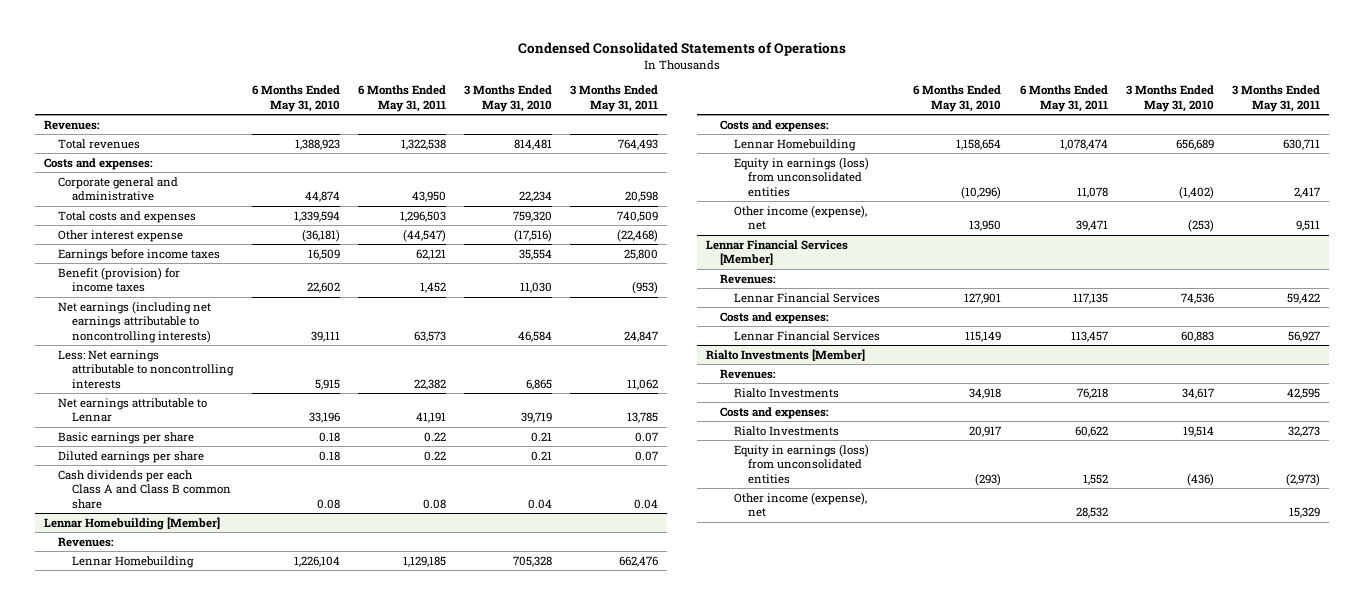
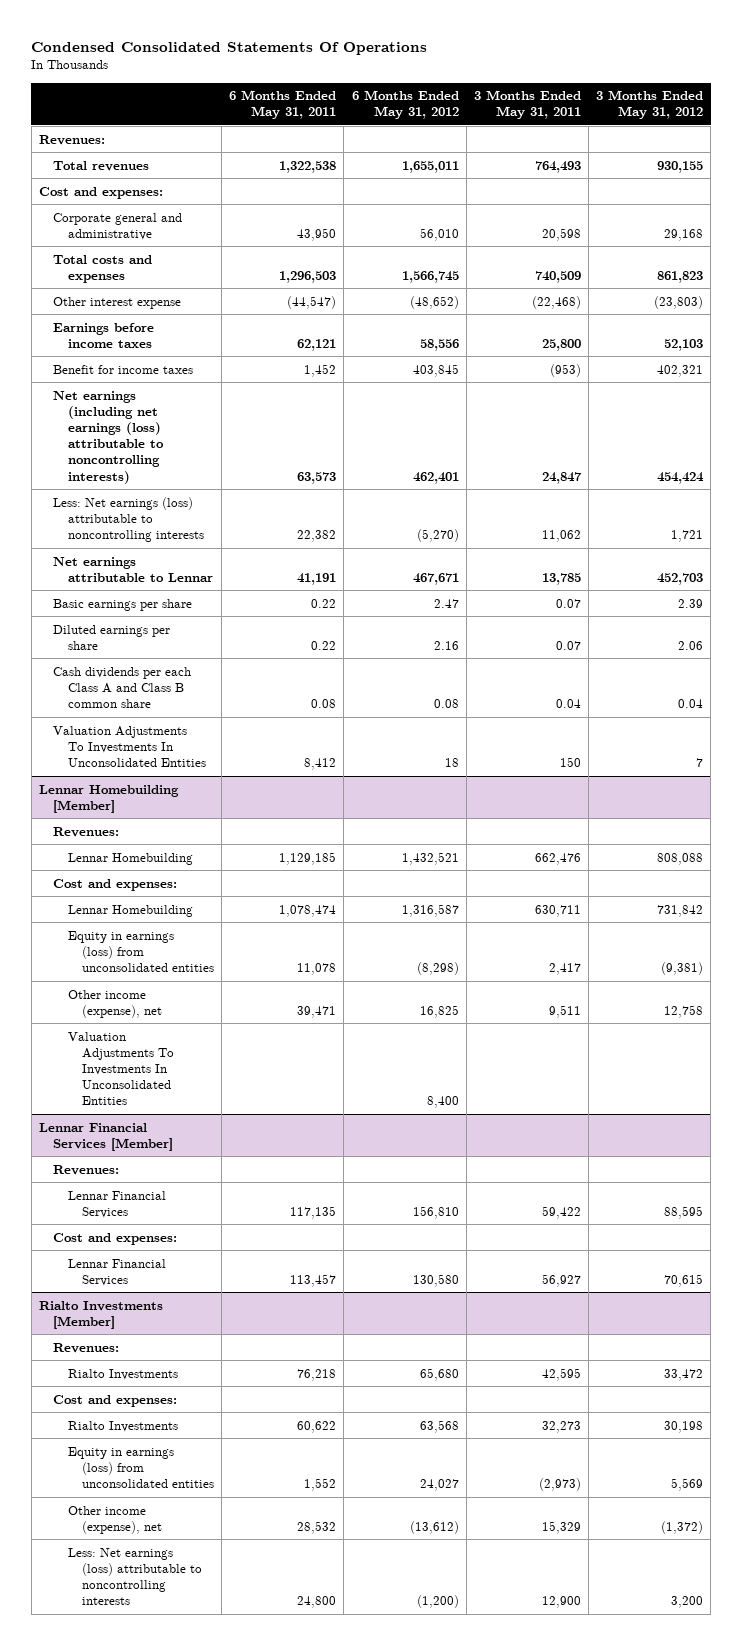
[518,41,847,56] Condensed Consolidated Statements of Operations -> [31,41,428,55] Condensed Consolidated Statements Of Operations
[251,85,340,112] 6 Months Ended May 31, 2010 -> none
[464,85,553,112] 3 Months Ended May 31, 2010 -> none
none -> [351,90,459,120] 6 Months Ended May 31, 2012
none -> [596,90,704,120] 3 Months Ended May 31, 2012
[43,157,153,170] Costs and expenses: -> [38,186,163,199] Cost and expenses:
[58,266,181,293] Benefit (provision) for income taxes -> [53,364,194,374] Benefit for income taxes
[58,300,212,343] Net earnings (including net earnings attributable to noncontrolling interests) -> [53,390,164,484] Net earnings (including net earnings (loss) attributable to noncontrolling interests)
[58,349,235,389] Less: Net earnings attributable to noncontrolling interests -> [53,496,204,542] Less: Net earnings (loss) attributable to noncontrolling interests
none -> [53,725,206,767] Valuation Adjustments To Investments In Unconsolidated Entities
[719,119,829,132] Costs and expenses: -> [53,878,178,891] Cost and expenses:
none -> [67,1031,174,1106] Valuation Adjustments To Investments In Unconsolidated Entities
[719,311,829,324] Costs and expenses: -> [53,1232,178,1245] Cost and expenses:
[719,406,829,419] Costs and expenses: -> [53,1394,178,1407] Cost and expenses:
none -> [67,1547,202,1606] Less: Net earnings (loss) attributable to noncontrolling interests

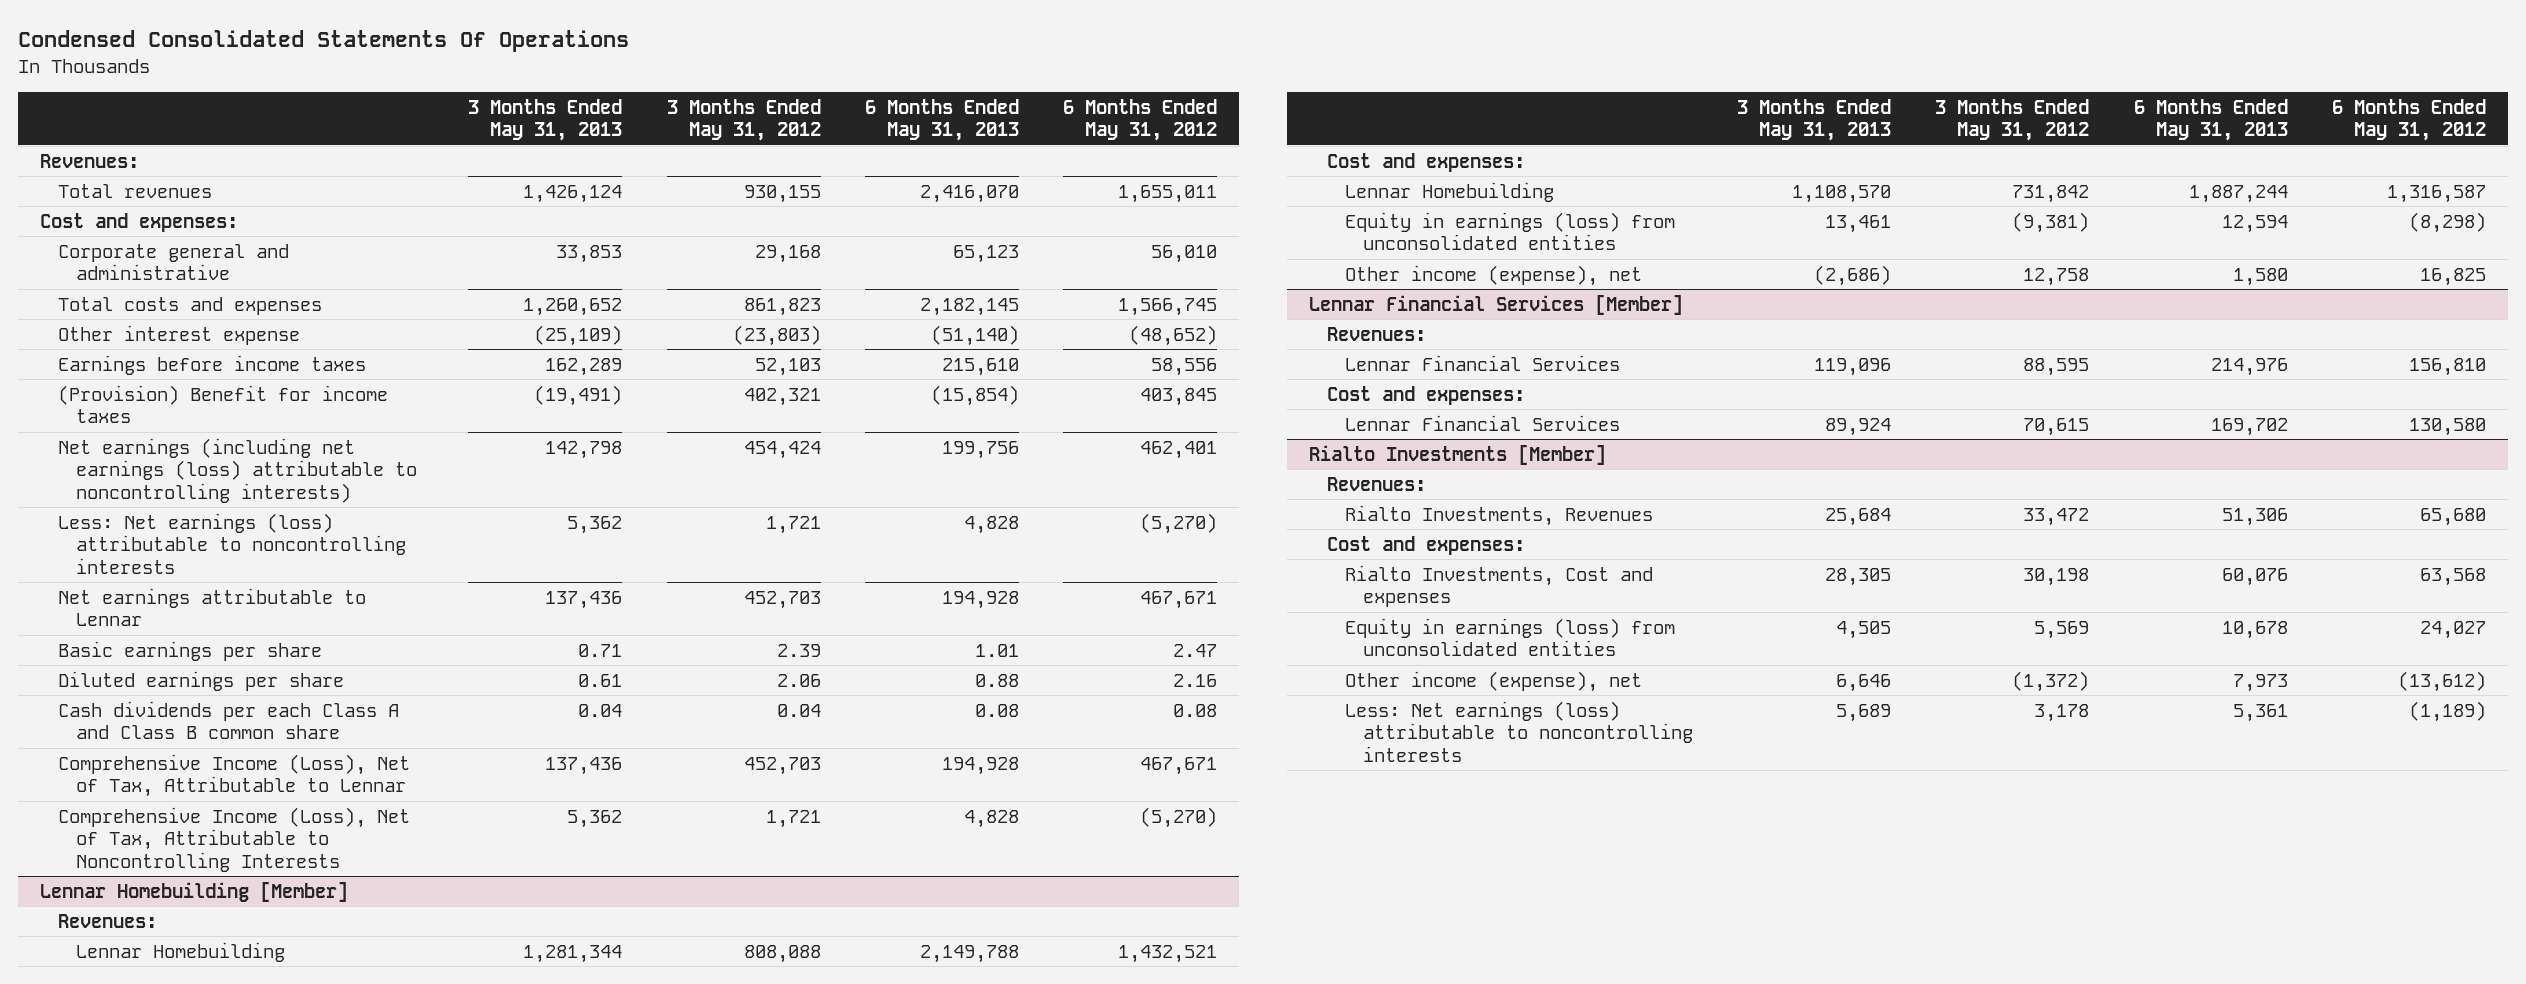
[229,90,337,120] 6 Months Ended May 31, 2011 -> none
[473,90,581,120] 3 Months Ended May 31, 2011 -> none
none -> [468,98,623,142] 3 Months Ended May 31, 2013
none -> [864,98,1019,142] 6 Months Ended May 31, 2013
[53,364,194,374] Benefit for income taxes -> [57,384,388,424] (Provision) Benefit for income taxes
[53,725,206,767] Valuation Adjustments To Investments In Unconsolidated Entities -> none
none -> [57,753,410,798] Comprehensive Income (Loss), Net of Tax, Attributable to Lennar
none -> [57,806,410,873] Comprehensive Income (Loss), Net of Tax, Attributable to Noncontrolling Interests
[67,1031,174,1106] Valuation Adjustments To Investments In Unconsolidated Entities -> none
[67,1368,178,1380] Rialto Investments -> [1344,504,1653,526] Rialto Investments, Revenues
[67,1420,178,1432] Rialto Investments -> [1344,564,1653,608] Rialto Investments, Cost and expenses
[416,1595,459,1609] (1,200) -> [2408,700,2486,722] (1,189)
[671,1596,704,1609] 3,200 -> [2034,703,2090,722] 3,178

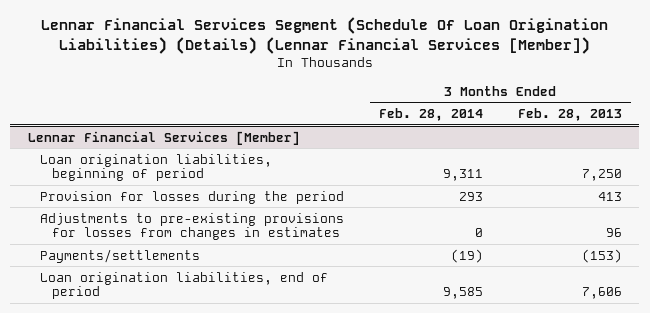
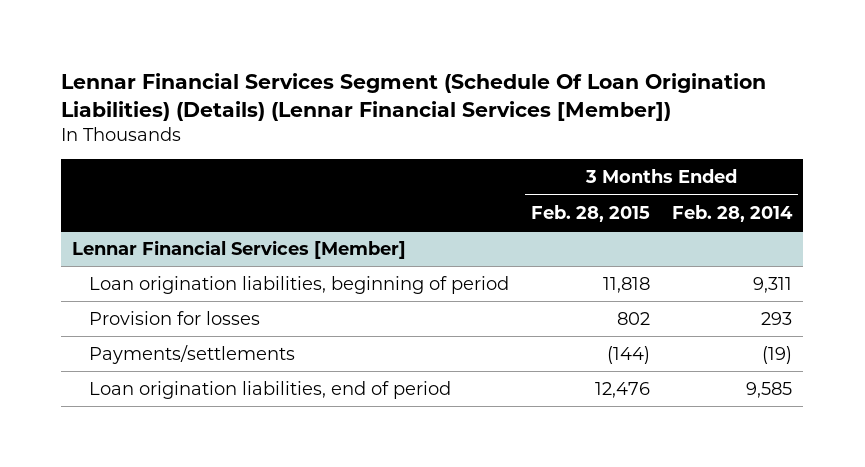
[517,108,622,122] Feb. 28, 2013 -> none
none -> [531,204,651,222] Feb. 28, 2015
[40,212,345,241] Adjustments to pre-existing provisions for losses from changes in estimates -> none
[40,190,345,204] Provision for losses during the period -> [88,311,260,326] Provision for losses

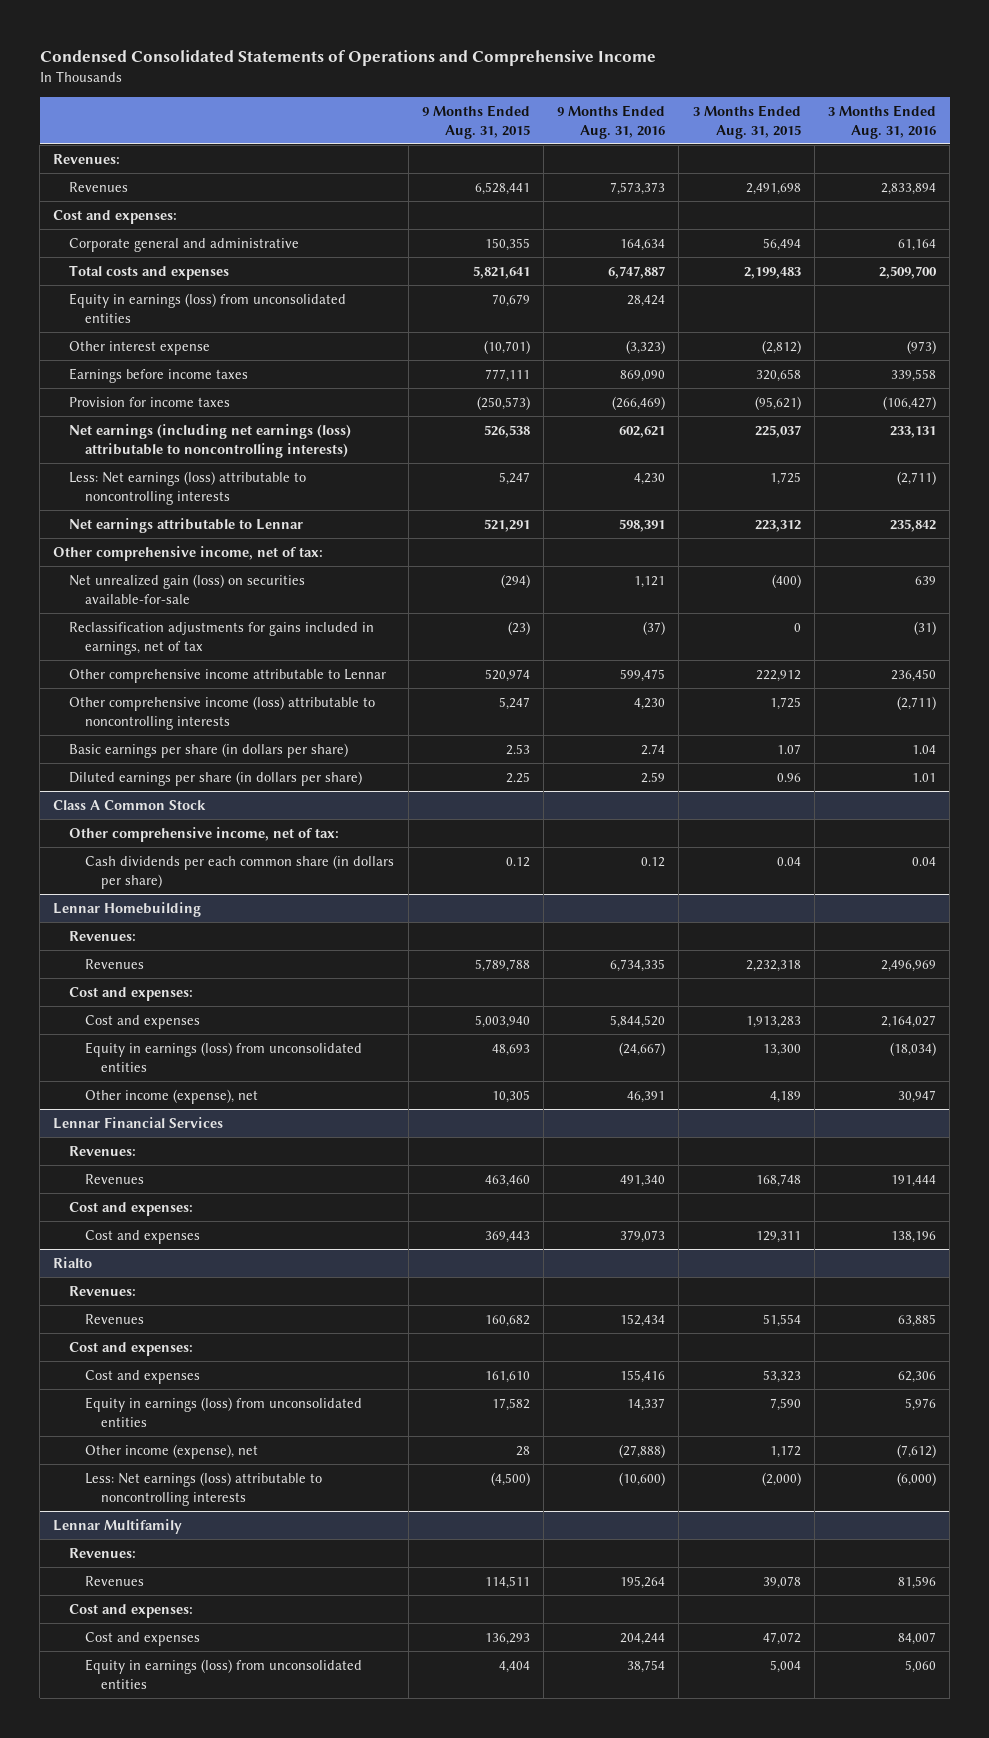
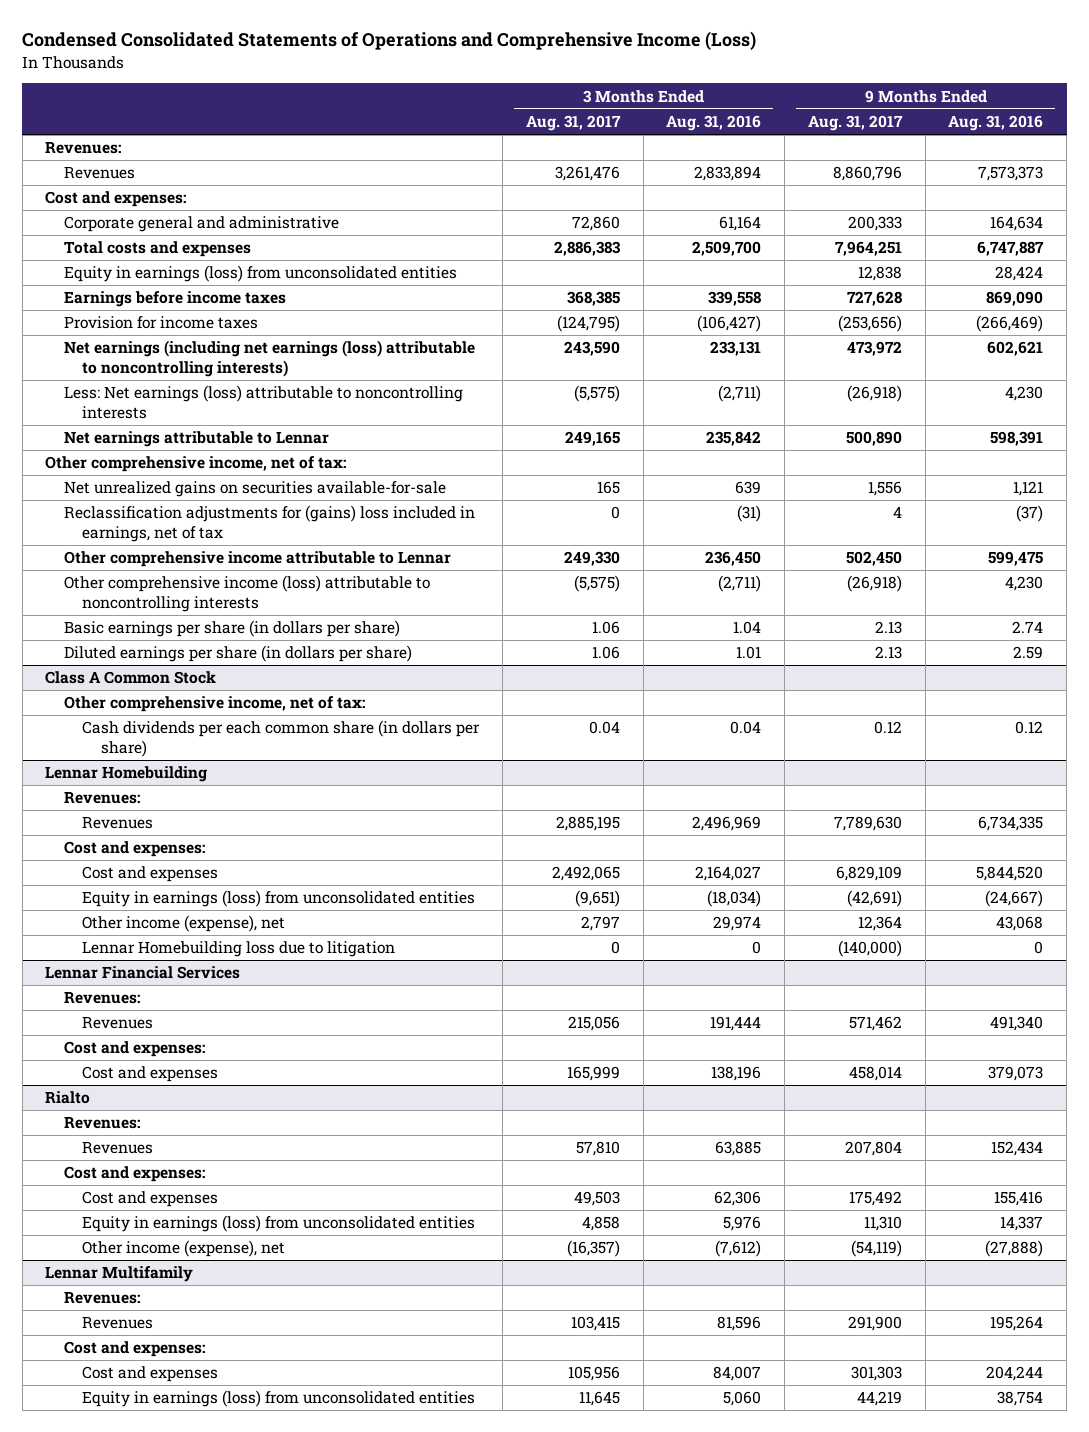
[39,50,656,67] Condensed Consolidated Statements of Operations and Comprehensive Income -> [22,31,757,51] Condensed Consolidated Statements of Operations and Comprehensive Income (Loss)
[421,104,530,139] 9 Months Ended Aug. 31, 2015 -> none
[692,104,801,139] 3 Months Ended Aug. 31, 2015 -> none
none -> [525,115,621,132] Aug. 31, 2017
none -> [807,115,903,132] Aug. 31, 2017
[69,340,211,355] Other interest expense -> none
[69,573,306,604] Net unrealized gain (loss) on securities available-for-sale -> [63,481,446,498] Net unrealized gains on securities available-for-sale
[69,621,375,655] Reclassification adjustments for gains included in earnings, net of tax -> [63,505,475,542] Reclassification adjustments for (gains) loss included in earnings, net of tax
[627,1090,666,1103] 46,391 -> [996,916,1044,932] 43,068
[897,1089,936,1103] 30,947 -> [713,916,762,932] 29,974
none -> [82,941,396,958] Lennar Homebuilding loss due to litigation
[85,1471,323,1506] Less: Net earnings (loss) attributable to noncontrolling interests -> none

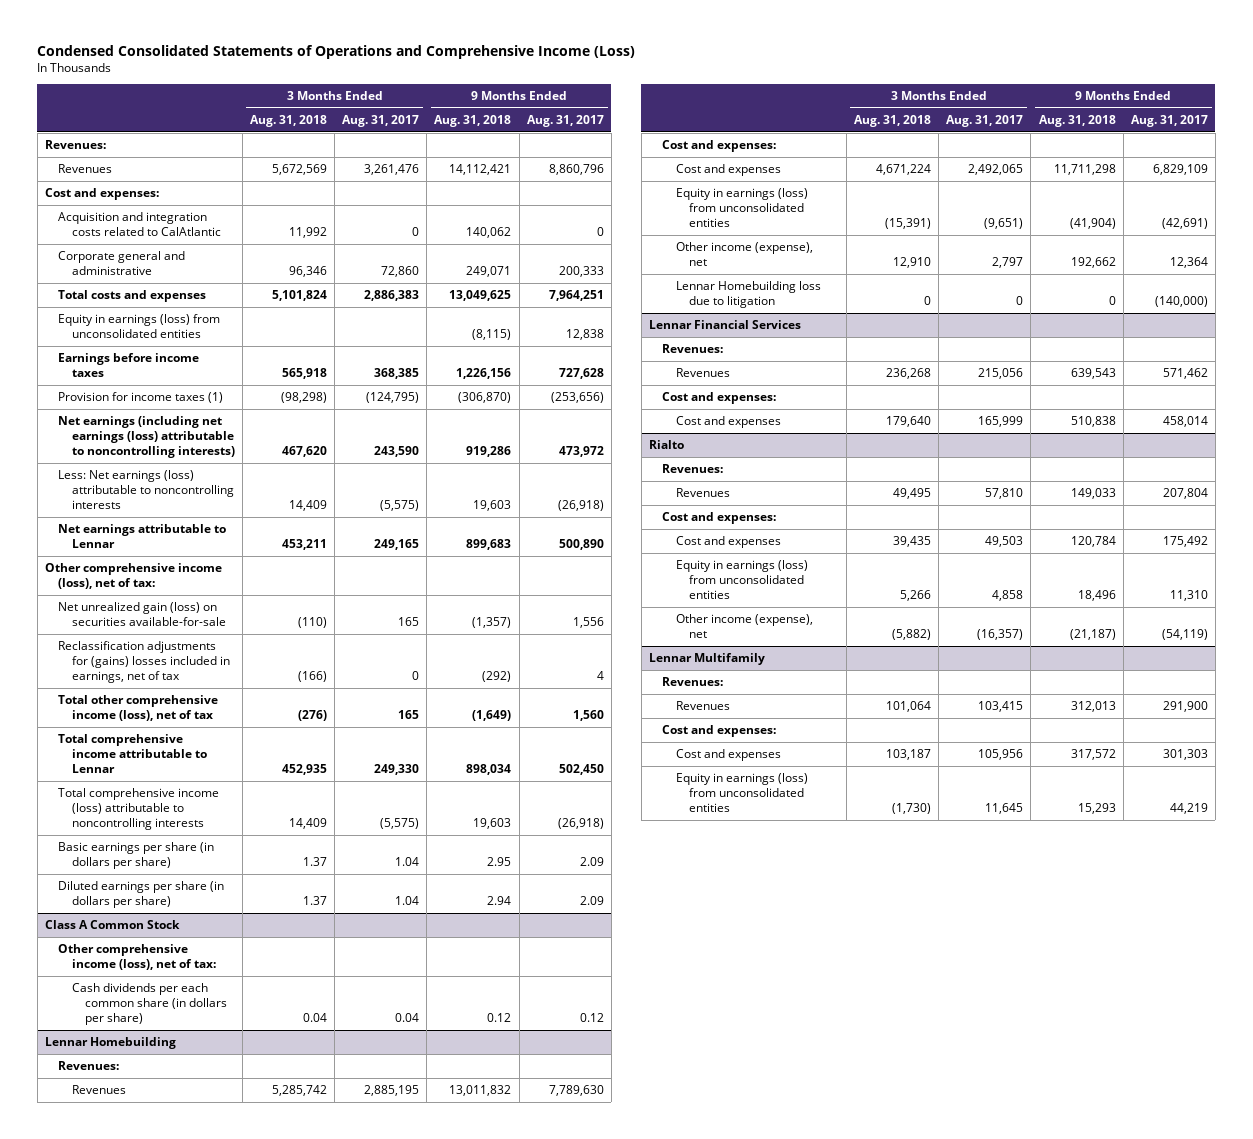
[666,115,762,132] Aug. 31, 2016 -> none
[948,115,1044,132] Aug. 31, 2016 -> none
none -> [249,115,327,128] Aug. 31, 2018
none -> [434,115,512,128] Aug. 31, 2018
none -> [58,212,221,237] Acquisition and integration costs related to CalAtlantic
[63,316,258,330] Provision for income taxes -> [58,392,224,404] Provision for income taxes (1)
[45,456,347,473] Other comprehensive income, net of tax: -> [44,563,222,590] Other comprehensive income (loss), net of tax:
[63,481,446,498] Net unrealized gains on securities available-for-sale -> [58,602,226,627] Net unrealized gain (loss) on securities available-for-sale
[63,505,475,542] Reclassification adjustments for (gains) loss included in earnings, net of tax -> [58,641,230,683] Reclassification adjustments for (gains) losses included in earnings, net of tax
none -> [58,695,219,722] Total other comprehensive income (loss), net of tax
[63,551,451,568] Other comprehensive income attributable to Lennar -> [58,734,207,773] Total comprehensive income attributable to Lennar
[63,575,430,612] Other comprehensive income (loss) attributable to noncontrolling interests -> [58,788,220,830] Total comprehensive income (loss) attributable to noncontrolling interests
[591,621,620,635] 1.06 -> [395,857,420,867] 1.04
[874,621,902,635] 2.13 -> [579,857,604,867] 2.09
[591,646,620,660] 1.06 -> [395,896,420,906] 1.04
[874,646,902,660] 2.13 -> [579,896,604,906] 2.09
[63,696,365,713] Other comprehensive income, net of tax: -> [58,944,216,971] Other comprehensive income (loss), net of tax:

